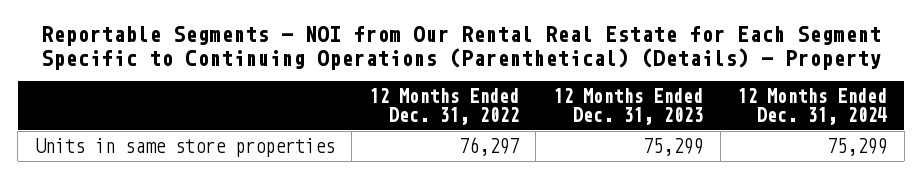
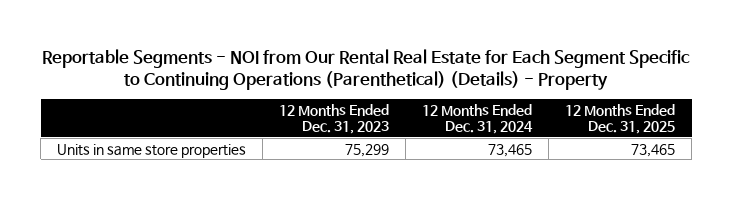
[368,88,519,125] 12 Months Ended Dec. 31, 2022 -> none
none -> [565,103,676,135] 12 Months Ended Dec. 31, 2025
[827,138,888,157] 75,299 -> [488,143,533,157] 73,465

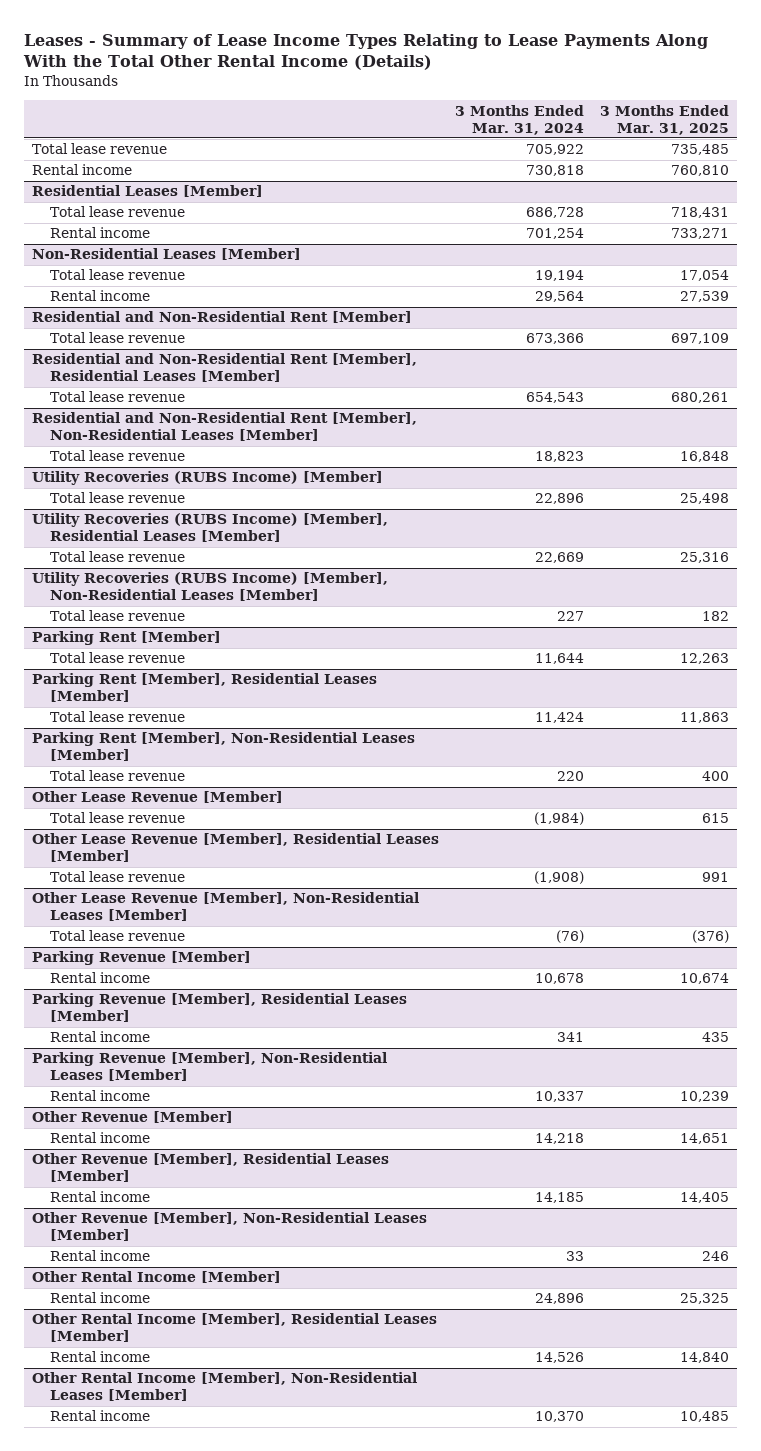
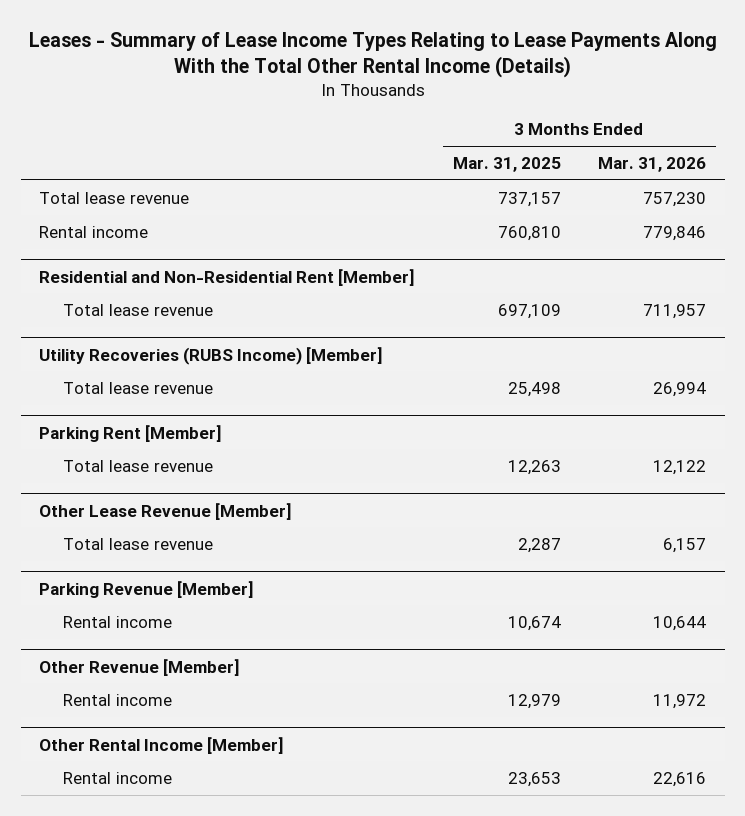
[455,104,585,135] 3 Months Ended Mar. 31, 2024 -> none
none -> [598,156,707,172] Mar. 31, 2026
[671,144,730,156] 735,485 -> [497,191,561,207] 737,157
[32,185,264,198] Residential Leases [Member] -> none
[49,206,185,218] Total lease revenue -> none
[49,227,150,239] Rental income -> none
[32,248,302,261] Non-Residential Leases [Member] -> none
[49,269,185,281] Total lease revenue -> none
[49,290,150,302] Rental income -> none
[32,353,418,383] Residential and Non-Residential Rent [Member], Residential Leases [Member] -> none
[49,391,185,403] Total lease revenue -> none
[32,412,418,442] Residential and Non-Residential Rent [Member], Non-Residential Leases [Member] -> none
[49,450,185,462] Total lease revenue -> none
[32,513,389,543] Utility Recoveries (RUBS Income) [Member], Residential Leases [Member] -> none
[49,551,185,563] Total lease revenue -> none
[32,572,389,602] Utility Recoveries (RUBS Income) [Member], Non-Residential Leases [Member] -> none
[49,610,185,622] Total lease revenue -> none
[32,673,378,703] Parking Rent [Member], Residential Leases [Member] -> none
[49,711,185,723] Total lease revenue -> none
[32,732,416,762] Parking Rent [Member], Non-Residential Leases [Member] -> none
[49,770,185,782] Total lease revenue -> none
[32,833,440,863] Other Lease Revenue [Member], Residential Leases [Member] -> none
[49,871,185,883] Total lease revenue -> none
[32,892,420,922] Other Lease Revenue [Member], Non-Residential Leases [Member] -> none
[49,930,185,942] Total lease revenue -> none
[702,813,730,824] 615 -> [517,537,561,553] 2,287
[32,993,408,1023] Parking Revenue [Member], Residential Leases [Member] -> none
[49,1031,150,1043] Rental income -> none
[32,1052,388,1082] Parking Revenue [Member], Non-Residential Leases [Member] -> none
[49,1090,150,1102] Rental income -> none
[32,1153,390,1183] Other Revenue [Member], Residential Leases [Member] -> none
[49,1191,150,1203] Rental income -> none
[32,1212,428,1242] Other Revenue [Member], Non-Residential Leases [Member] -> none
[49,1250,150,1262] Rental income -> none
[680,1133,730,1145] 14,651 -> [507,693,561,709] 12,979
[32,1313,438,1343] Other Rental Income [Member], Residential Leases [Member] -> none
[49,1351,150,1363] Rental income -> none
[32,1372,418,1402] Other Rental Income [Member], Non-Residential Leases [Member] -> none
[49,1410,150,1422] Rental income -> none
[680,1293,730,1305] 25,325 -> [507,771,561,787] 23,653

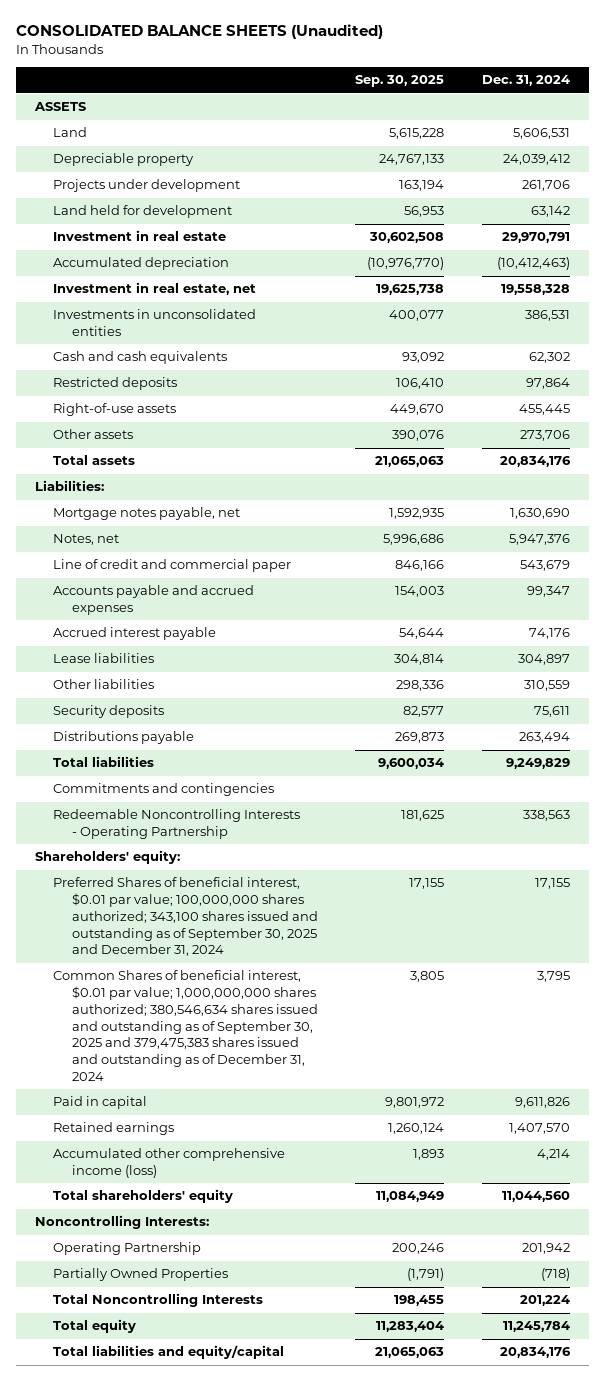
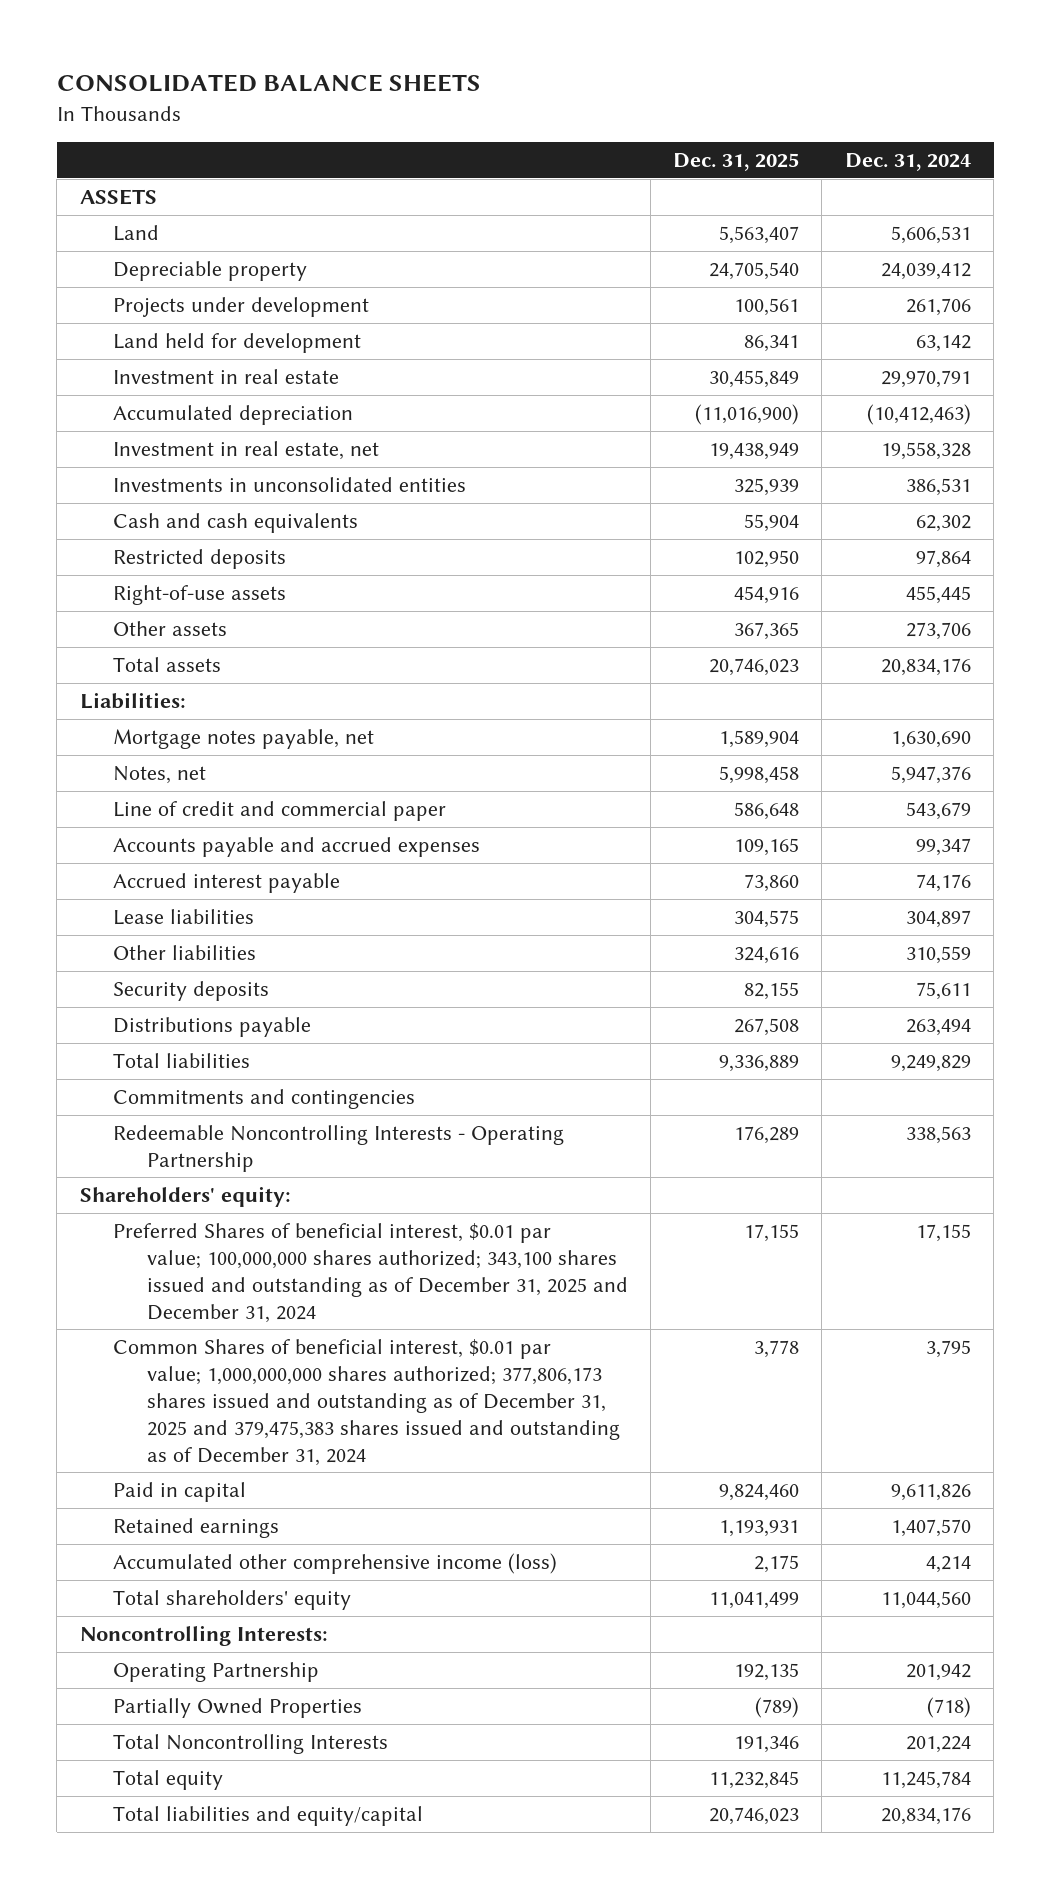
[16,24,384,40] CONSOLIDATED BALANCE SHEETS (Unaudited) -> [56,73,481,92] CONSOLIDATED BALANCE SHEETS
[355,75,445,88] Sep. 30, 2025 -> none
none -> [673,153,800,172] Dec. 31, 2025
[53,877,318,957] Preferred Shares of beneficial interest, $0.01 par value; 100,000,000 shares authorized; 343,100 shares issued and outstanding as of September 30, 2025 and December 31, 2024 -> [113,1222,628,1323] Preferred Shares of beneficial interest, $0.01 par value; 100,000,000 shares authorized; 343,100 shares issued and outstanding as of December 31, 2025 and December 31, 2024
[53,970,318,1081] Common Shares of beneficial interest, $0.01 par value; 1,000,000,000 shares authorized; 380,546,634 shares issued and outstanding as of September 30, 2025 and 379,475,383 shares issued and outstanding as of December 31, 2024 -> [113,1338,620,1466] Common Shares of beneficial interest, $0.01 par value; 1,000,000,000 shares authorized; 377,806,173 shares issued and outstanding as of December 31, 2025 and 379,475,383 shares issued and outstanding as of December 31, 2024

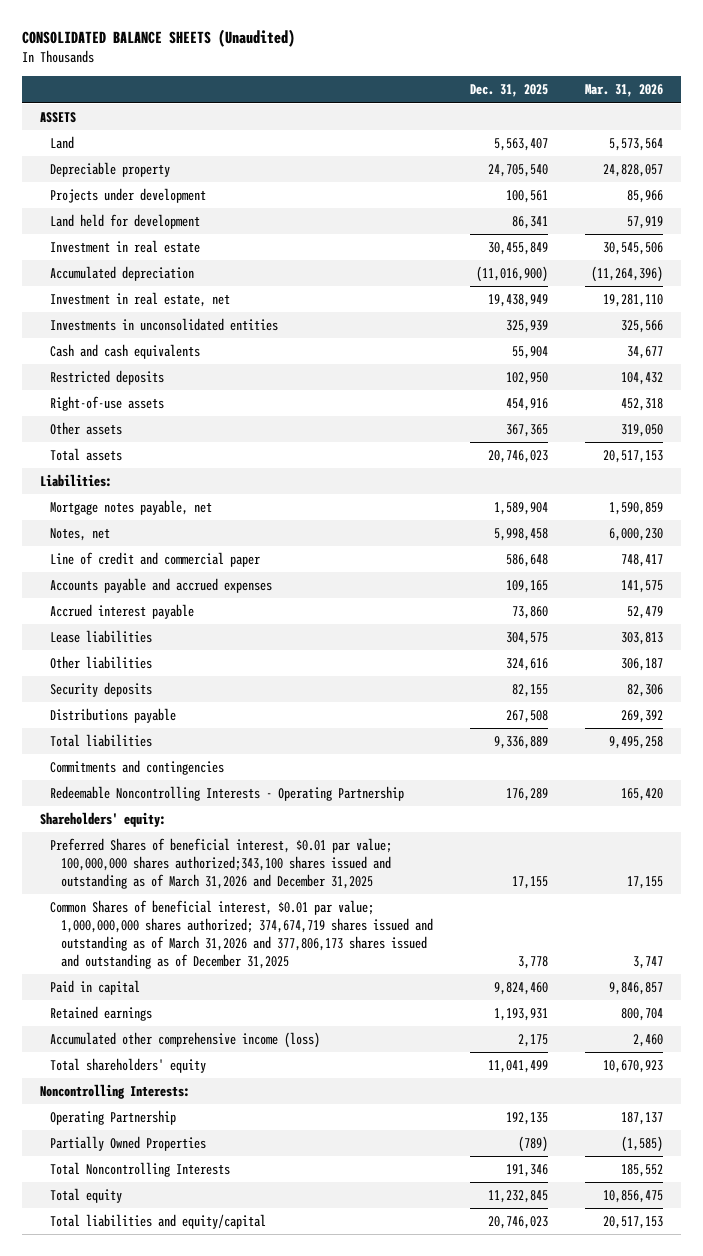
[56,73,481,92] CONSOLIDATED BALANCE SHEETS -> [21,29,295,48] CONSOLIDATED BALANCE SHEETS (Unaudited)
[844,153,971,172] Dec. 31, 2024 -> none
none -> [584,84,663,98] Mar. 31, 2026
[113,1222,628,1323] Preferred Shares of beneficial interest, $0.01 par value; 100,000,000 shares authorized; 343,100 shares issued and outstanding as of December 31, 2025 and December 31, 2024 -> [50,837,393,889] Preferred Shares of beneficial interest, $0.01 par value; 100,000,000 shares authorized;343,100 shares issued and outstanding as of March 31,2026 and December 31,2025
[113,1338,620,1466] Common Shares of beneficial interest, $0.01 par value; 1,000,000,000 shares authorized; 377,806,173 shares issued and outstanding as of December 31, 2025 and 379,475,383 shares issued and outstanding as of December 31, 2024 -> [50,899,433,969] Common Shares of beneficial interest, $0.01 par value; 1,000,000,000 shares authorized; 374,674,719 shares issued and outstanding as of March 31,2026 and 377,806,173 shares issued and outstanding as of December 31,2025

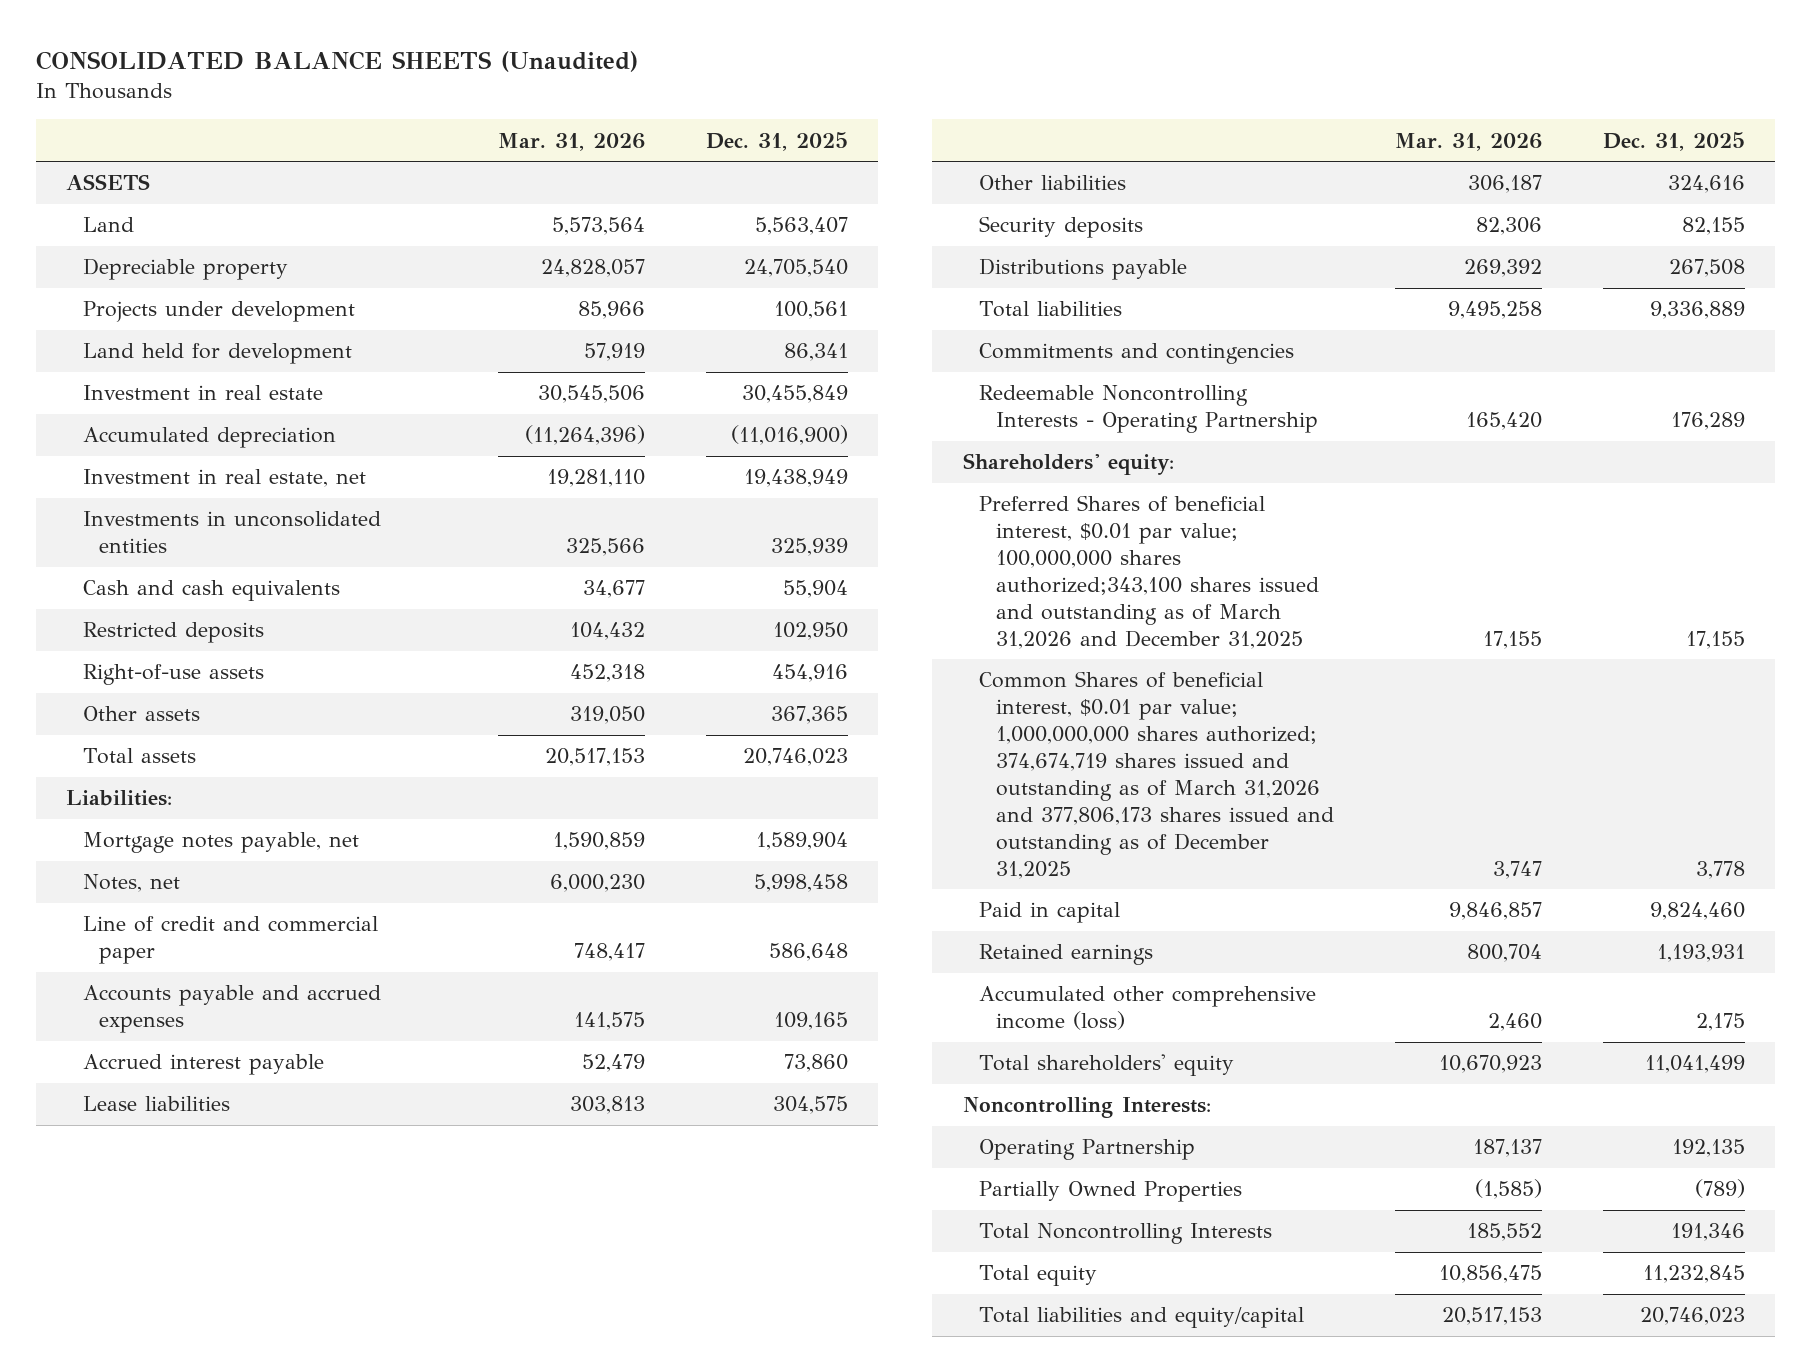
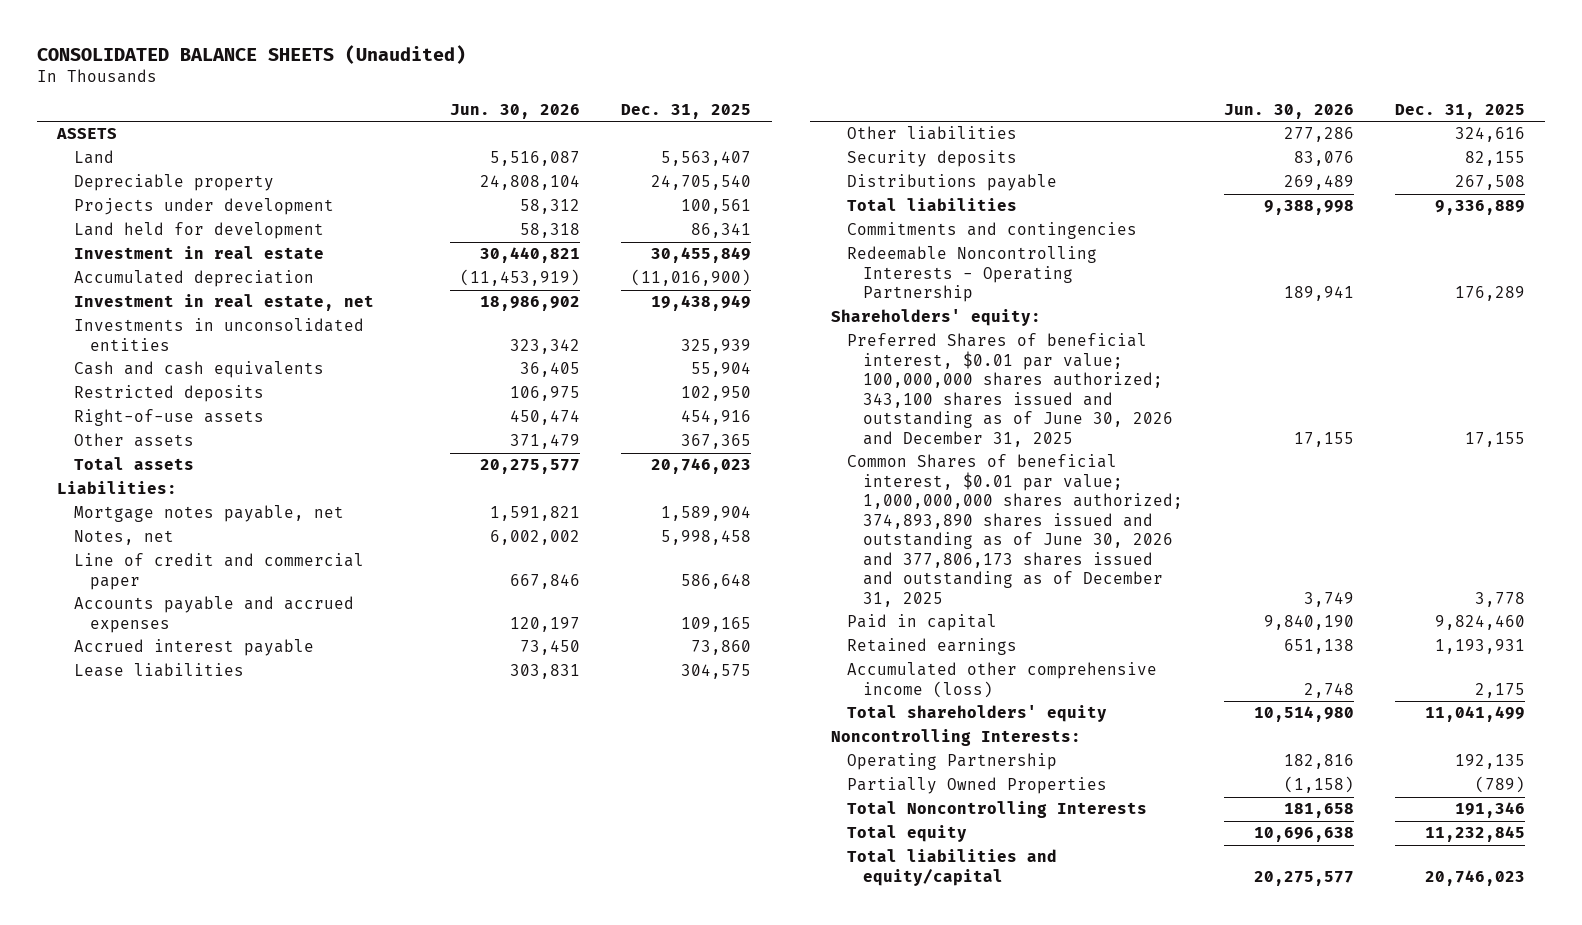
[498,132,646,151] Mar. 31, 2026 -> none
none -> [450,103,581,119] Jun. 30, 2026
[979,495,1319,649] Preferred Shares of beneficial interest, $0.01 par value; 100,000,000 shares authorized;343,100 shares issued and outstanding as of March 31,2026 and December 31,2025 -> [846,333,1174,447] Preferred Shares of beneficial interest, $0.01 par value; 100,000,000 shares authorized; 343,100 shares issued and outstanding as of June 30, 2026 and December 31, 2025
[979,671,1334,879] Common Shares of beneficial interest, $0.01 par value; 1,000,000,000 shares authorized; 374,674,719 shares issued and outstanding as of March 31,2026 and 377,806,173 shares issued and outstanding as of December 31,2025 -> [846,454,1184,607] Common Shares of beneficial interest, $0.01 par value; 1,000,000,000 shares authorized; 374,893,890 shares issued and outstanding as of June 30, 2026 and 377,806,173 shares issued and outstanding as of December 31, 2025

